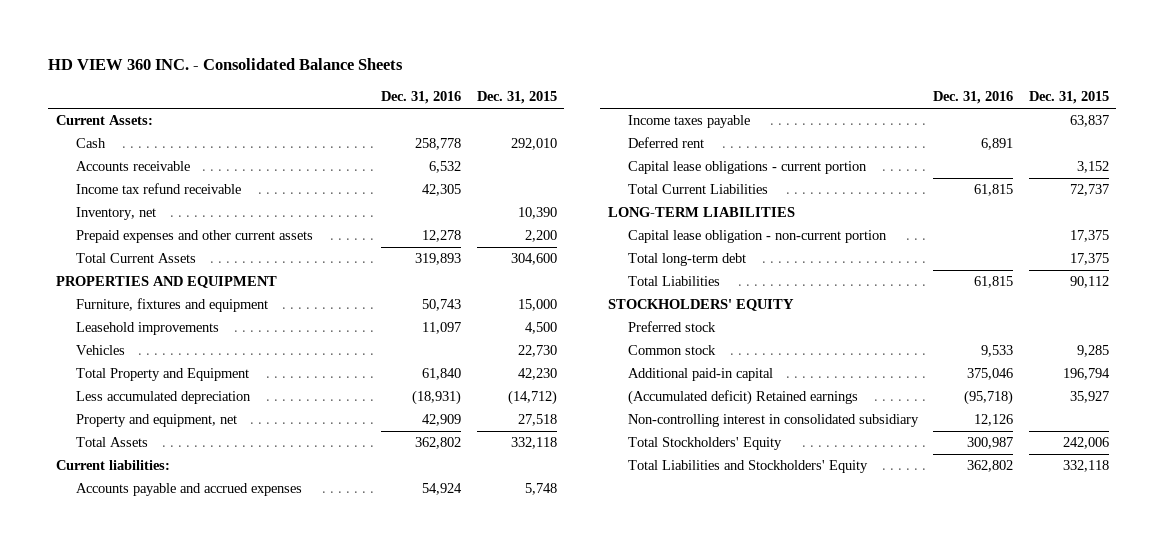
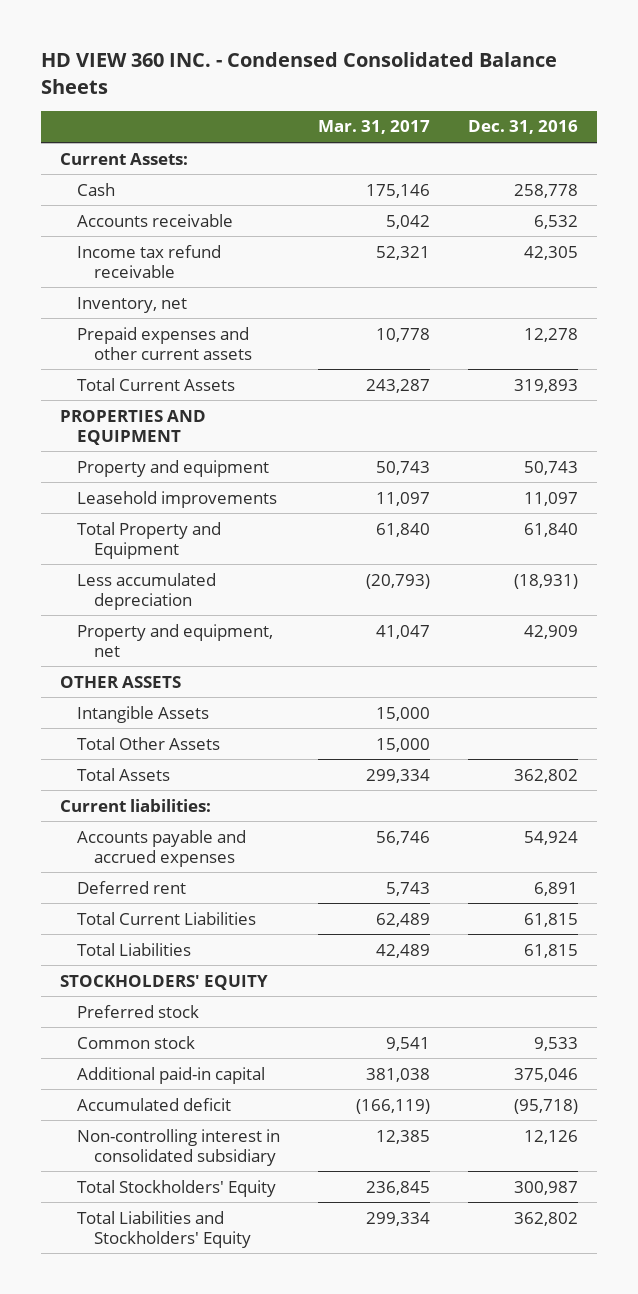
[48,58,404,71] HD VIEW 360 INC. - Consolidated Balance Sheets -> [40,52,557,94] HD VIEW 360 INC. - Condensed Consolidated Balance Sheets
[476,90,557,104] Dec. 31, 2015 -> none
none -> [317,120,430,135] Mar. 31, 2017
[75,298,268,313] Furniture, fixtures and equipment -> [76,459,269,477] Property and equipment
[75,345,125,356] Vehicles -> none
none -> [59,675,181,688] OTHER ASSETS
none -> [76,705,209,723] Intangible Assets
none -> [76,736,220,750] Total Other Assets
[627,115,750,129] Income taxes payable -> none
[627,161,867,175] Capital lease obligations - current portion -> none
[607,207,795,218] LONG-TERM LIABILITIES -> none
[627,230,887,244] Capital lease obligation - non-current portion -> none
[627,253,746,267] Total long-term debt -> none
[627,390,858,406] (Accumulated deficit) Retained earnings -> [76,1097,231,1111] Accumulated deficit

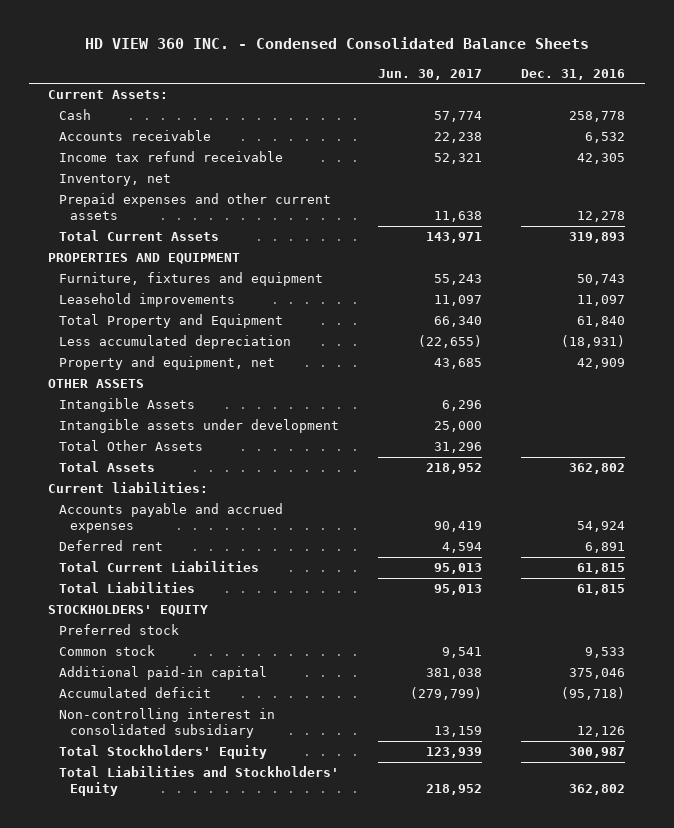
[317,120,430,135] Mar. 31, 2017 -> none
none -> [378,68,483,80] Jun. 30, 2017
[76,459,269,477] Property and equipment -> [59,272,324,287] Furniture, fixtures and equipment
none -> [59,419,340,434] Intangible assets under development

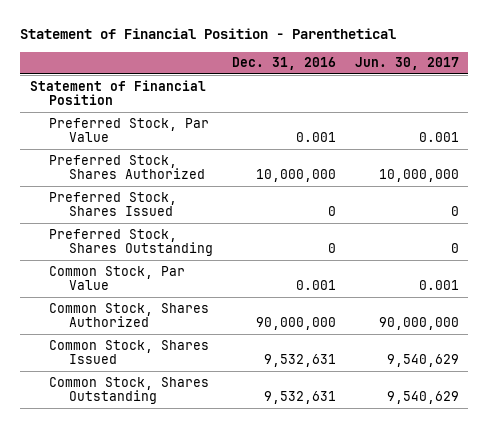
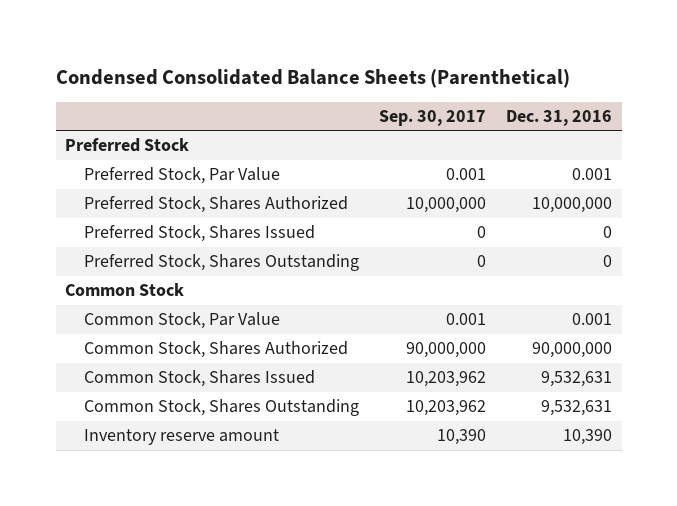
[20,28,397,40] Statement of Financial Position - Parenthetical -> [55,68,570,88] Condensed Consolidated Balance Sheets (Parenthetical)
[354,57,459,71] Jun. 30, 2017 -> none
none -> [379,109,487,126] Sep. 30, 2017
[29,79,206,106] Statement of Financial Position -> none
none -> [65,138,190,153] Preferred Stock
none -> [65,283,185,297] Common Stock
none -> [84,429,280,446] Inventory reserve amount

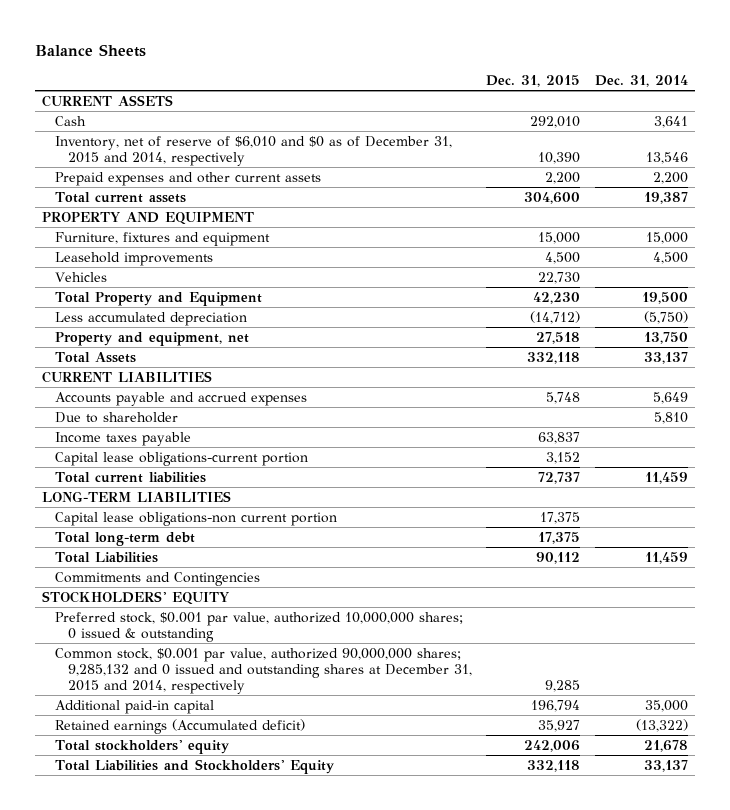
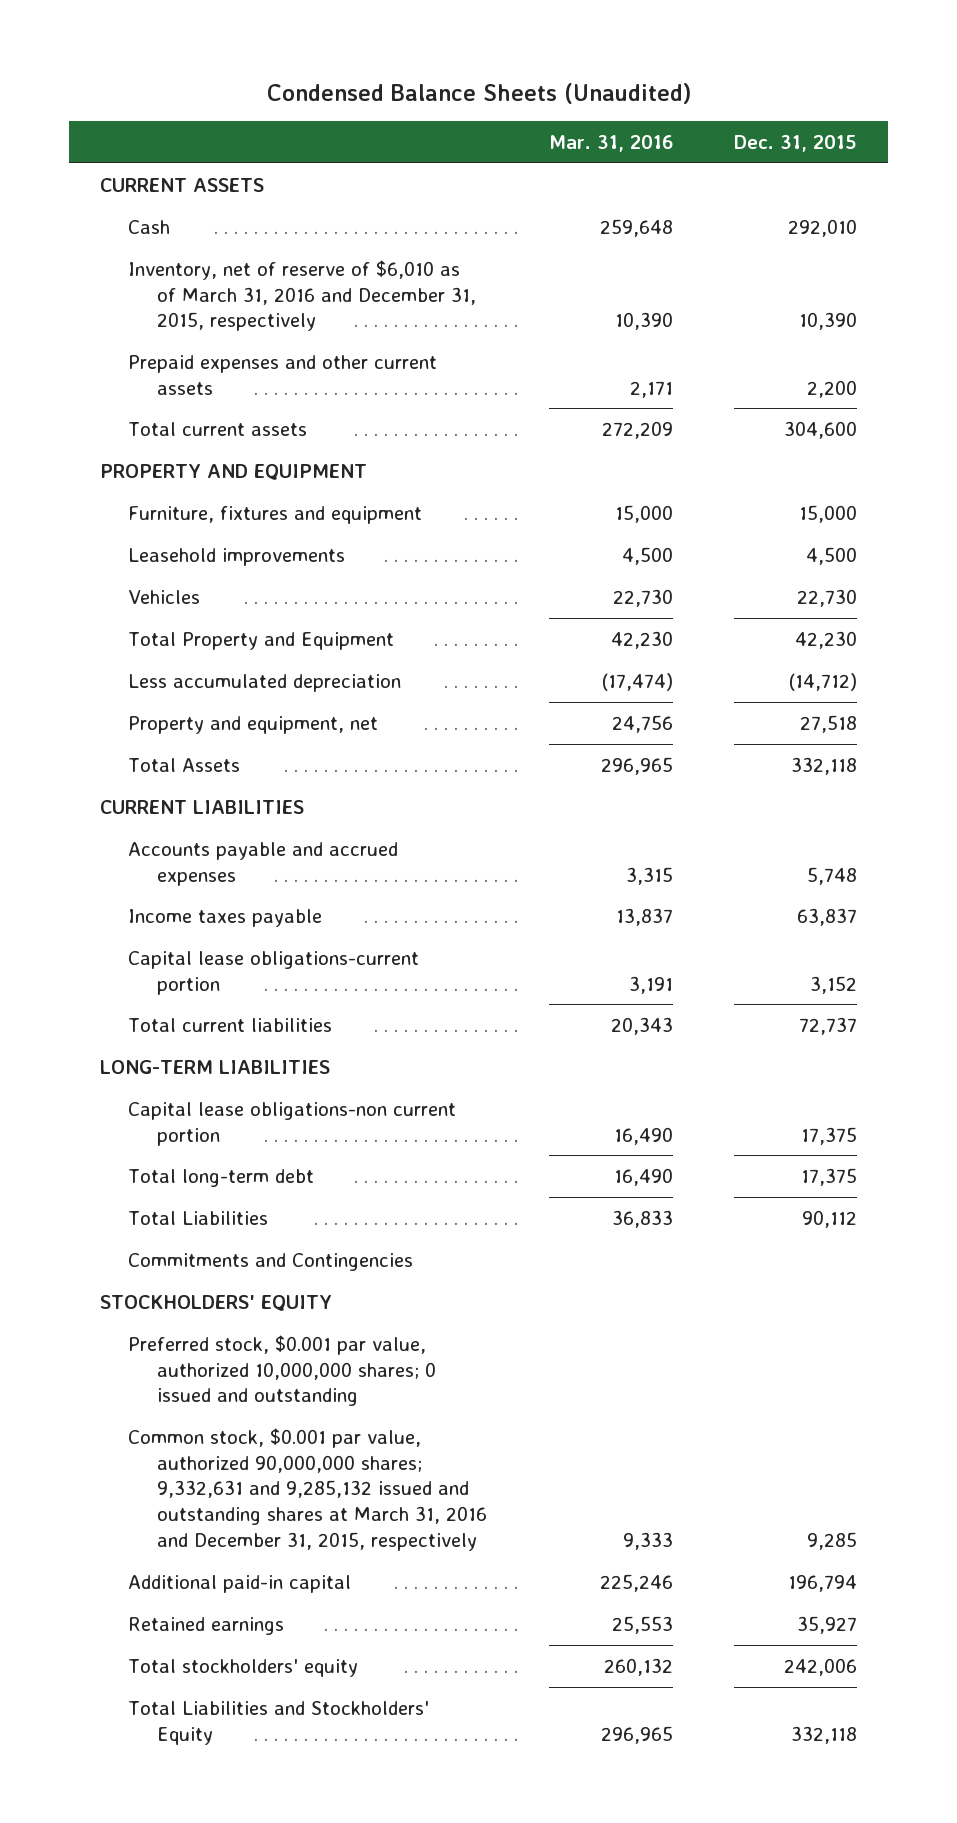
[35,44,147,58] Balance Sheets -> [266,82,691,104] Condensed Balance Sheets (Unaudited)
[594,74,688,87] Dec. 31, 2014 -> none
none -> [548,135,673,153] Mar. 31, 2016
[55,135,453,166] Inventory, net of reserve of $6,010 and $0 as of December 31, 2015 and 2014, respectively -> [128,259,476,332] Inventory, net of reserve of $6,010 as of March 31, 2016 and December 31, 2015, respectively
[55,411,179,423] Due to shareholder -> none
[55,611,464,642] Preferred stock, $0.001 par value, authorized 10,000,000 shares; 0 issued & outstanding -> [128,1334,436,1407] Preferred stock, $0.001 par value, authorized 10,000,000 shares; 0 issued and outstanding
[55,647,473,694] Common stock, $0.001 par value, authorized 90,000,000 shares; 9,285,132 and 0 issued and outstanding shares at December 31, 2015 and 2014, respectively -> [128,1427,487,1551] Common stock, $0.001 par value, authorized 90,000,000 shares; 9,332,631 and 9,285,132 issued and outstanding shares at March 31, 2016 and December 31, 2015, respectively
[55,718,306,734] Retained earnings (Accumulated deficit) -> [128,1616,285,1635] Retained earnings

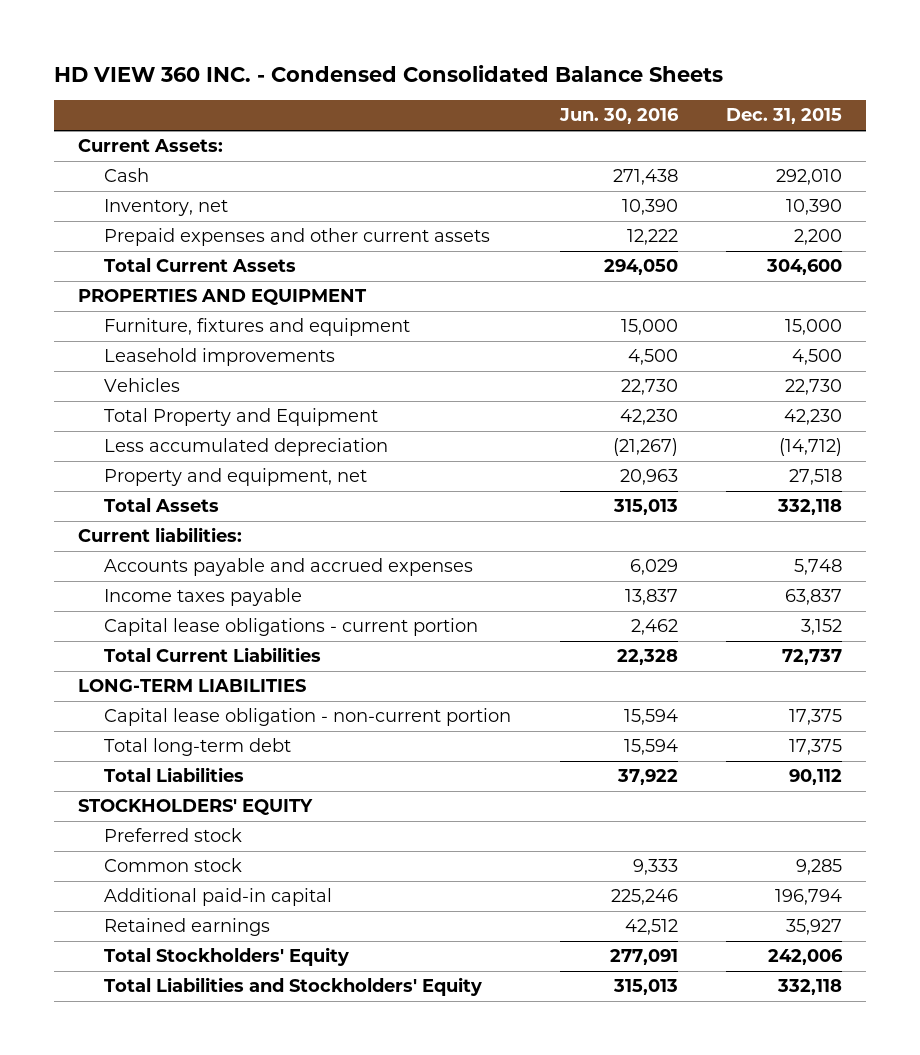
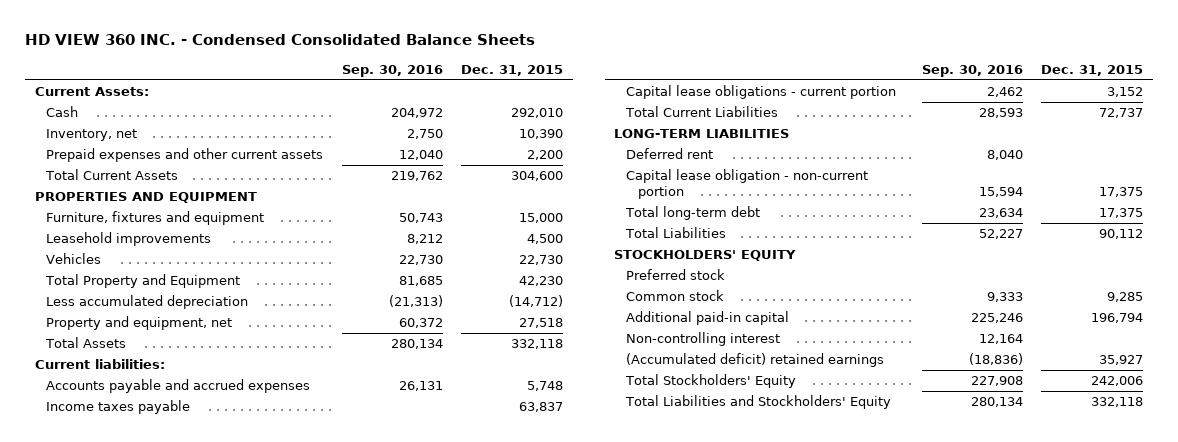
[558,108,679,125] Jun. 30, 2016 -> none
none -> [341,64,443,77] Sep. 30, 2016
none -> [626,148,714,160] Deferred rent
none -> [626,332,781,347] Non-controlling interest
[104,918,271,937] Retained earnings -> [626,353,885,368] (Accumulated deficit) retained earnings

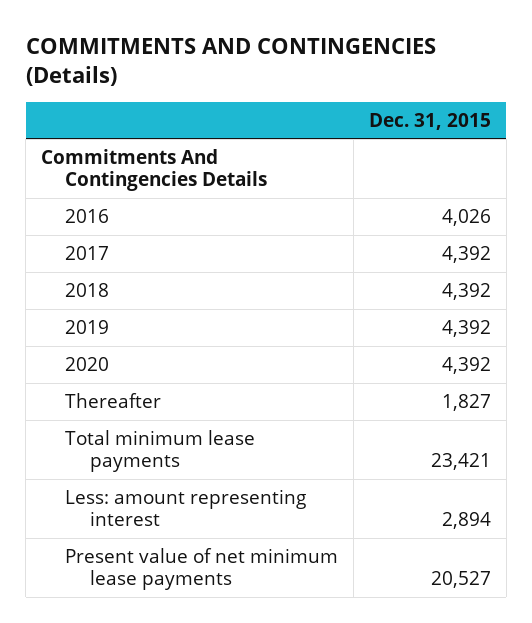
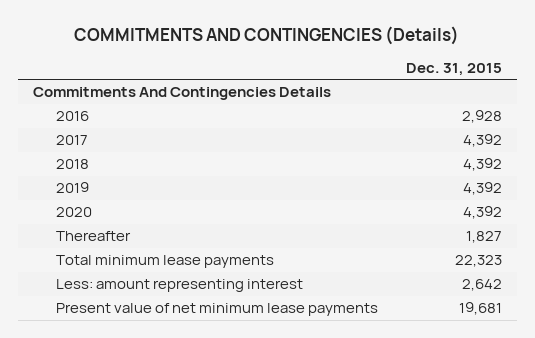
[441,208,491,226] 4,026 -> [462,110,503,124] 2,928
[430,452,491,470] 23,421 -> [455,255,503,268] 22,323
[441,511,491,529] 2,894 -> [462,279,503,292] 2,642
[430,570,491,588] 20,527 -> [459,302,503,316] 19,681

